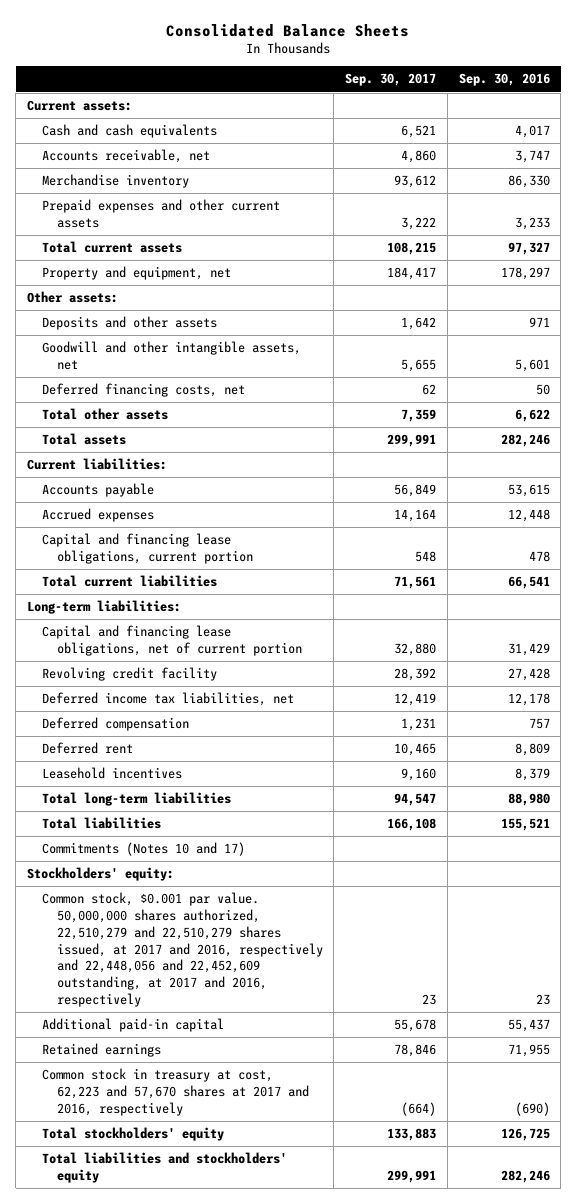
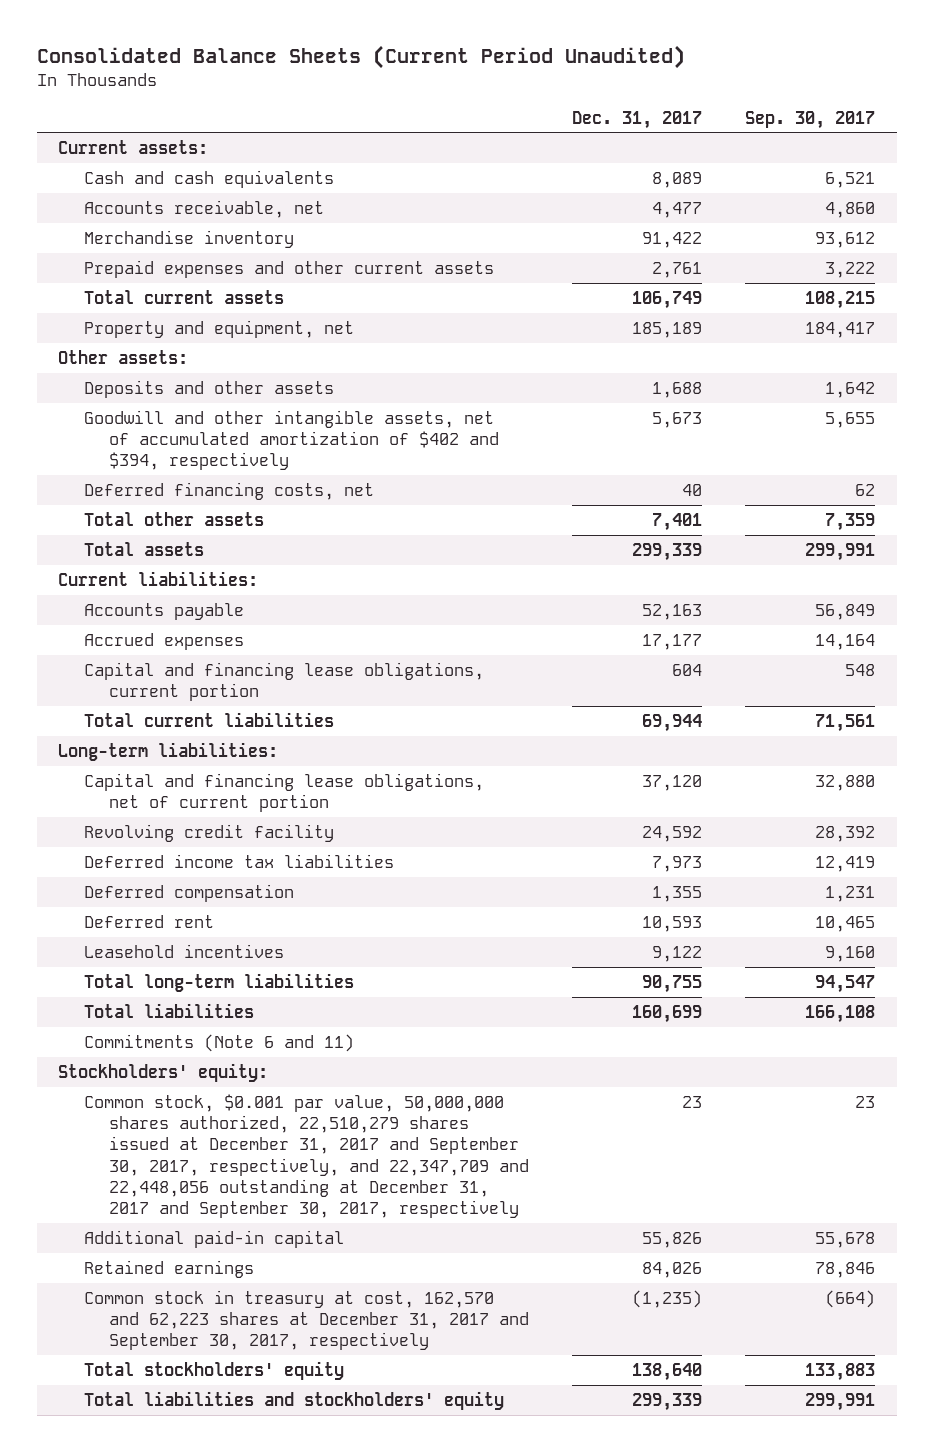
[166,23,410,37] Consolidated Balance Sheets -> [36,45,685,70] Consolidated Balance Sheets (Current Period Unaudited)
[458,73,550,87] Sep. 30, 2016 -> none
none -> [572,110,703,129] Dec. 31, 2017
[41,341,301,371] Goodwill and other intangible assets, net -> [83,409,499,471] Goodwill and other intangible assets, net of accumulated amortization of $402 and $394, respectively
[41,692,294,707] Deferred income tax liabilities, net -> [83,853,394,868] Deferred income tax liabilities
[41,842,245,857] Commitments (Notes 10 and 17) -> [83,1033,354,1052] Commitments (Note 6 and 11)
[41,892,323,1007] Common stock, $0.001 par value. 50,000,000 shares authorized, 22,510,279 and 22,510,279 shares issued, at 2017 and 2016, respectively and 22,448,056 and 22,452,609 outstanding, at 2017 and 2016, respectively -> [83,1093,529,1219] Common stock, $0.001 par value, 50,000,000 shares authorized, 22,510,279 shares issued at December 31, 2017 and September 30, 2017, respectively, and 22,347,709 and 22,448,056 outstanding at December 31, 2017 and September 30, 2017, respectively
[41,1068,309,1116] Common stock in treasury at cost, 62,223 and 57,670 shares at 2017 and 2016, respectively -> [83,1289,529,1351] Common stock in treasury at cost, 162,570 and 62,223 shares at December 31, 2017 and September 30, 2017, respectively

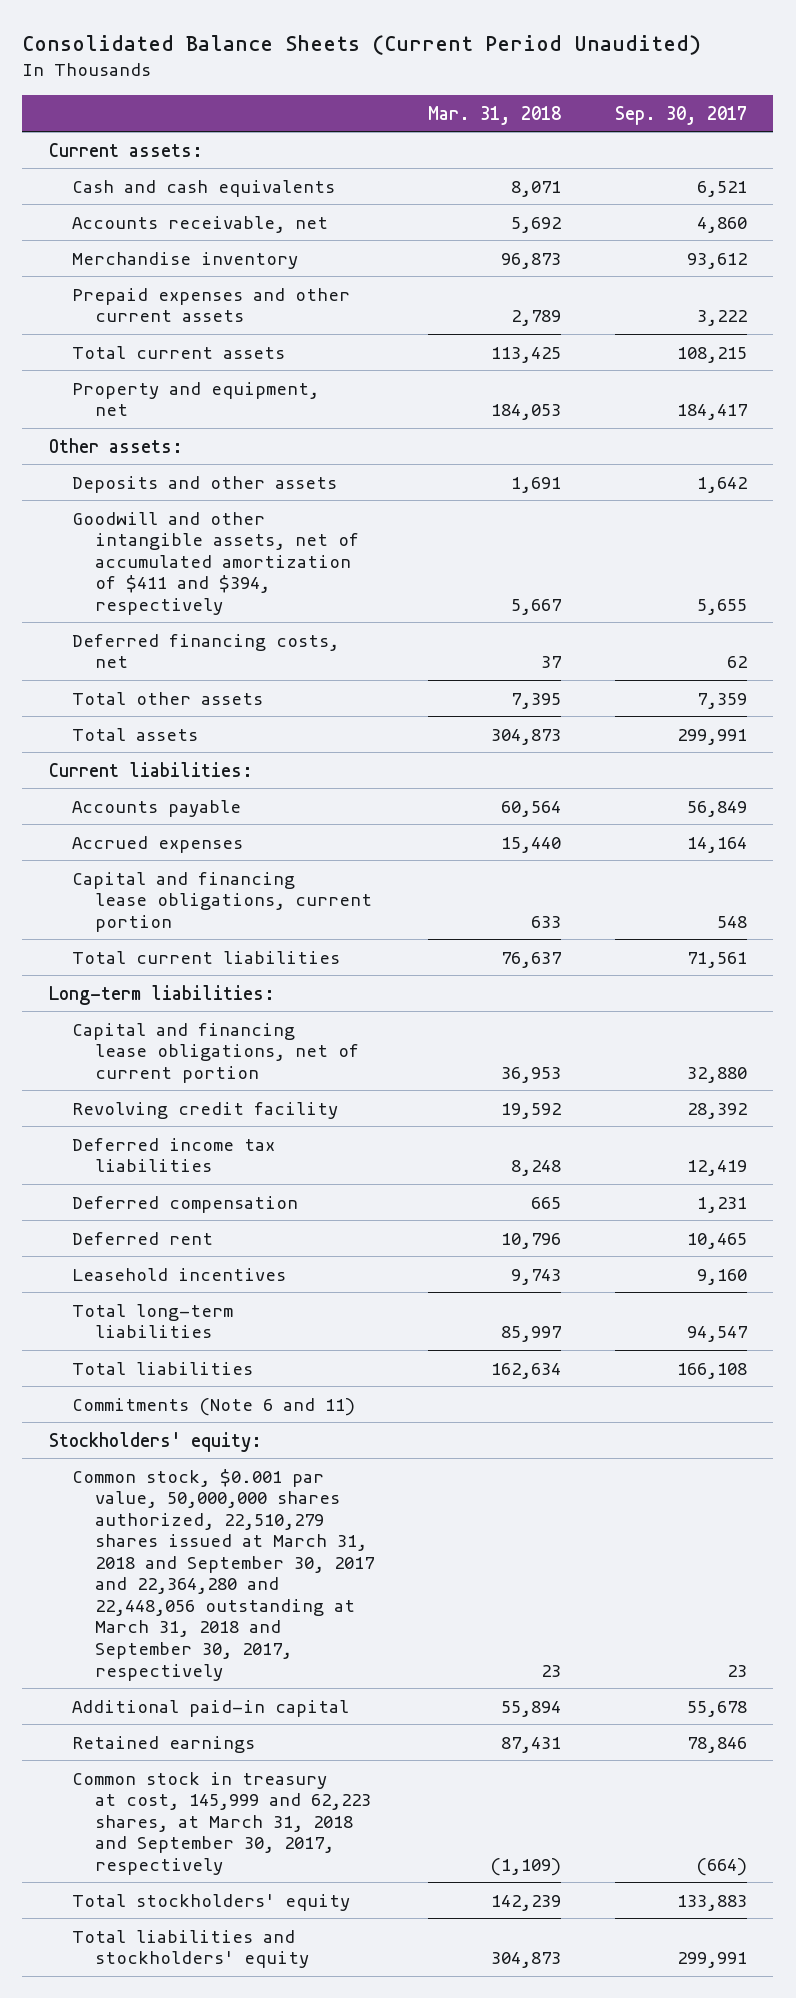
[572,110,703,129] Dec. 31, 2017 -> none
none -> [428,105,562,125] Mar. 31, 2018
[83,409,499,471] Goodwill and other intangible assets, net of accumulated amortization of $402 and $394, respectively -> [72,511,360,615] Goodwill and other intangible assets, net of accumulated amortization of $411 and $394, respectively
[83,1093,529,1219] Common stock, $0.001 par value, 50,000,000 shares authorized, 22,510,279 shares issued at December 31, 2017 and September 30, 2017, respectively, and 22,347,709 and 22,448,056 outstanding at December 31, 2017 and September 30, 2017, respectively -> [72,1468,375,1681] Common stock, $0.001 par value, 50,000,000 shares authorized, 22,510,279 shares issued at March 31, 2018 and September 30, 2017 and 22,364,280 and 22,448,056 outstanding at March 31, 2018 and September 30, 2017, respectively
[83,1289,529,1351] Common stock in treasury at cost, 162,570 and 62,223 shares at December 31, 2017 and September 30, 2017, respectively -> [72,1771,372,1875] Common stock in treasury at cost, 145,999 and 62,223 shares, at March 31, 2018 and September 30, 2017, respectively

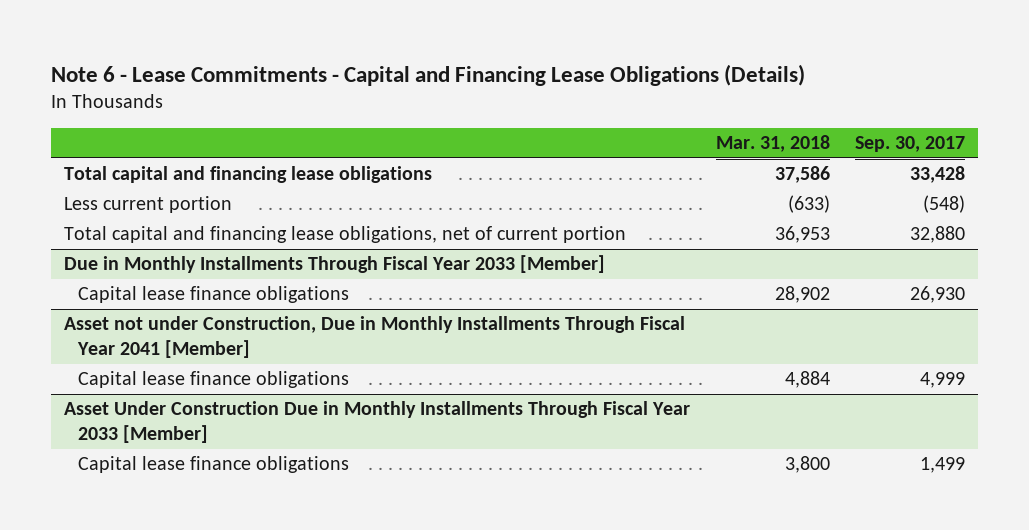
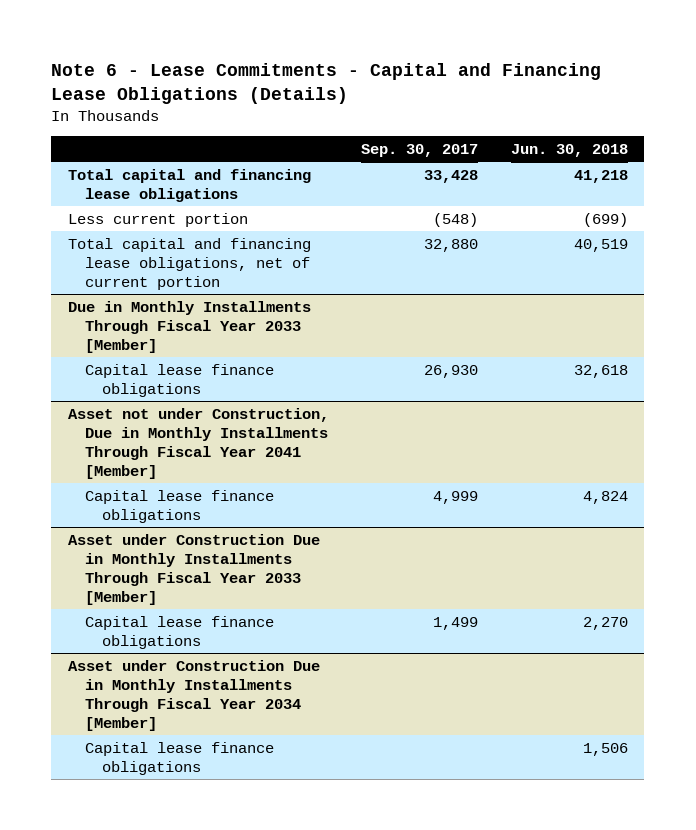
[715,135,830,153] Mar. 31, 2018 -> none
none -> [511,144,629,158] Jun. 30, 2018
[64,401,691,444] Asset Under Construction Due in Monthly Installments Through Fiscal Year 2033 [Member] -> [67,533,320,606] Asset under Construction Due in Monthly Installments Through Fiscal Year 2033 [Member]
none -> [67,659,320,732] Asset under Construction Due in Monthly Installments Through Fiscal Year 2034 [Member]
none -> [85,741,275,775] Capital lease finance obligations

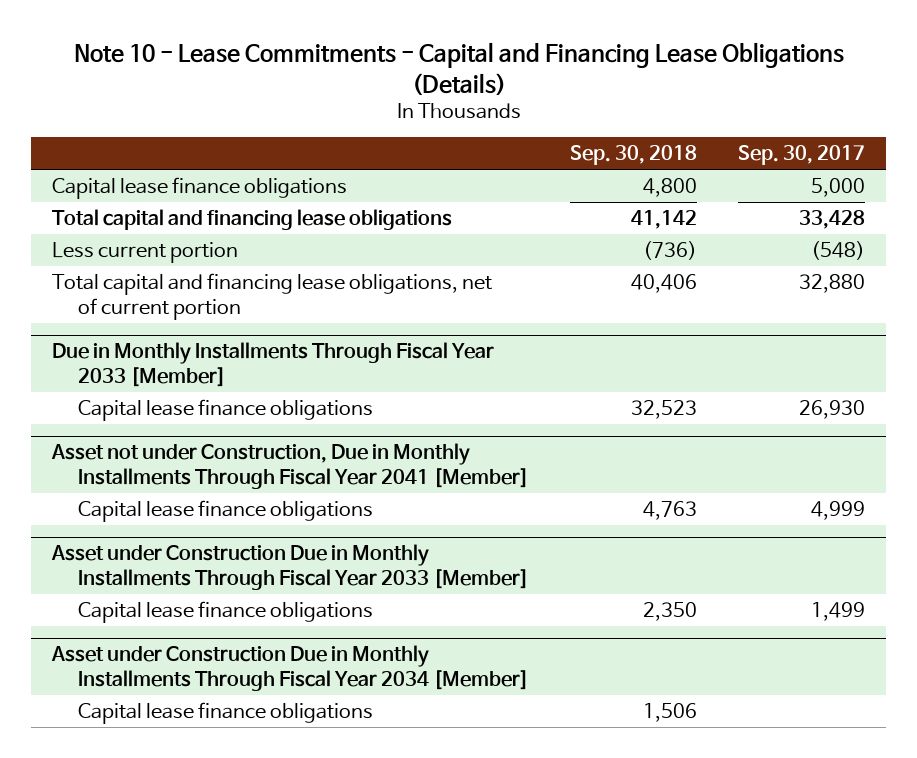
[51,62,602,104] Note 6 - Lease Commitments - Capital and Financing Lease Obligations (Details) -> [73,42,844,96] Note 10 - Lease Commitments - Capital and Financing Lease Obligations (Details)
[511,144,629,158] Jun. 30, 2018 -> none
none -> [570,145,698,166] Sep. 30, 2018
none -> [51,177,347,200] Capital lease finance obligations

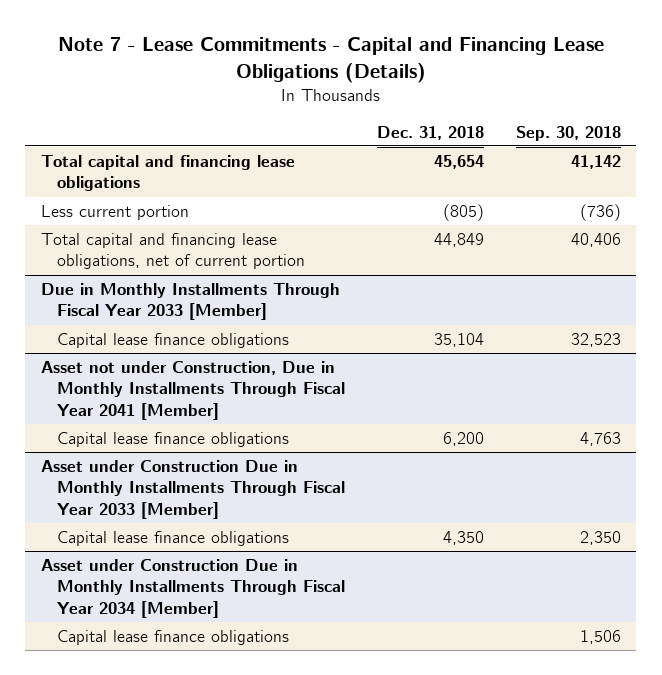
[73,42,844,96] Note 10 - Lease Commitments - Capital and Financing Lease Obligations (Details) -> [57,37,604,83] Note 7 - Lease Commitments - Capital and Financing Lease Obligations (Details)
[738,145,866,166] Sep. 30, 2017 -> none
none -> [377,125,485,140] Dec. 31, 2018
[51,177,347,200] Capital lease finance obligations -> none

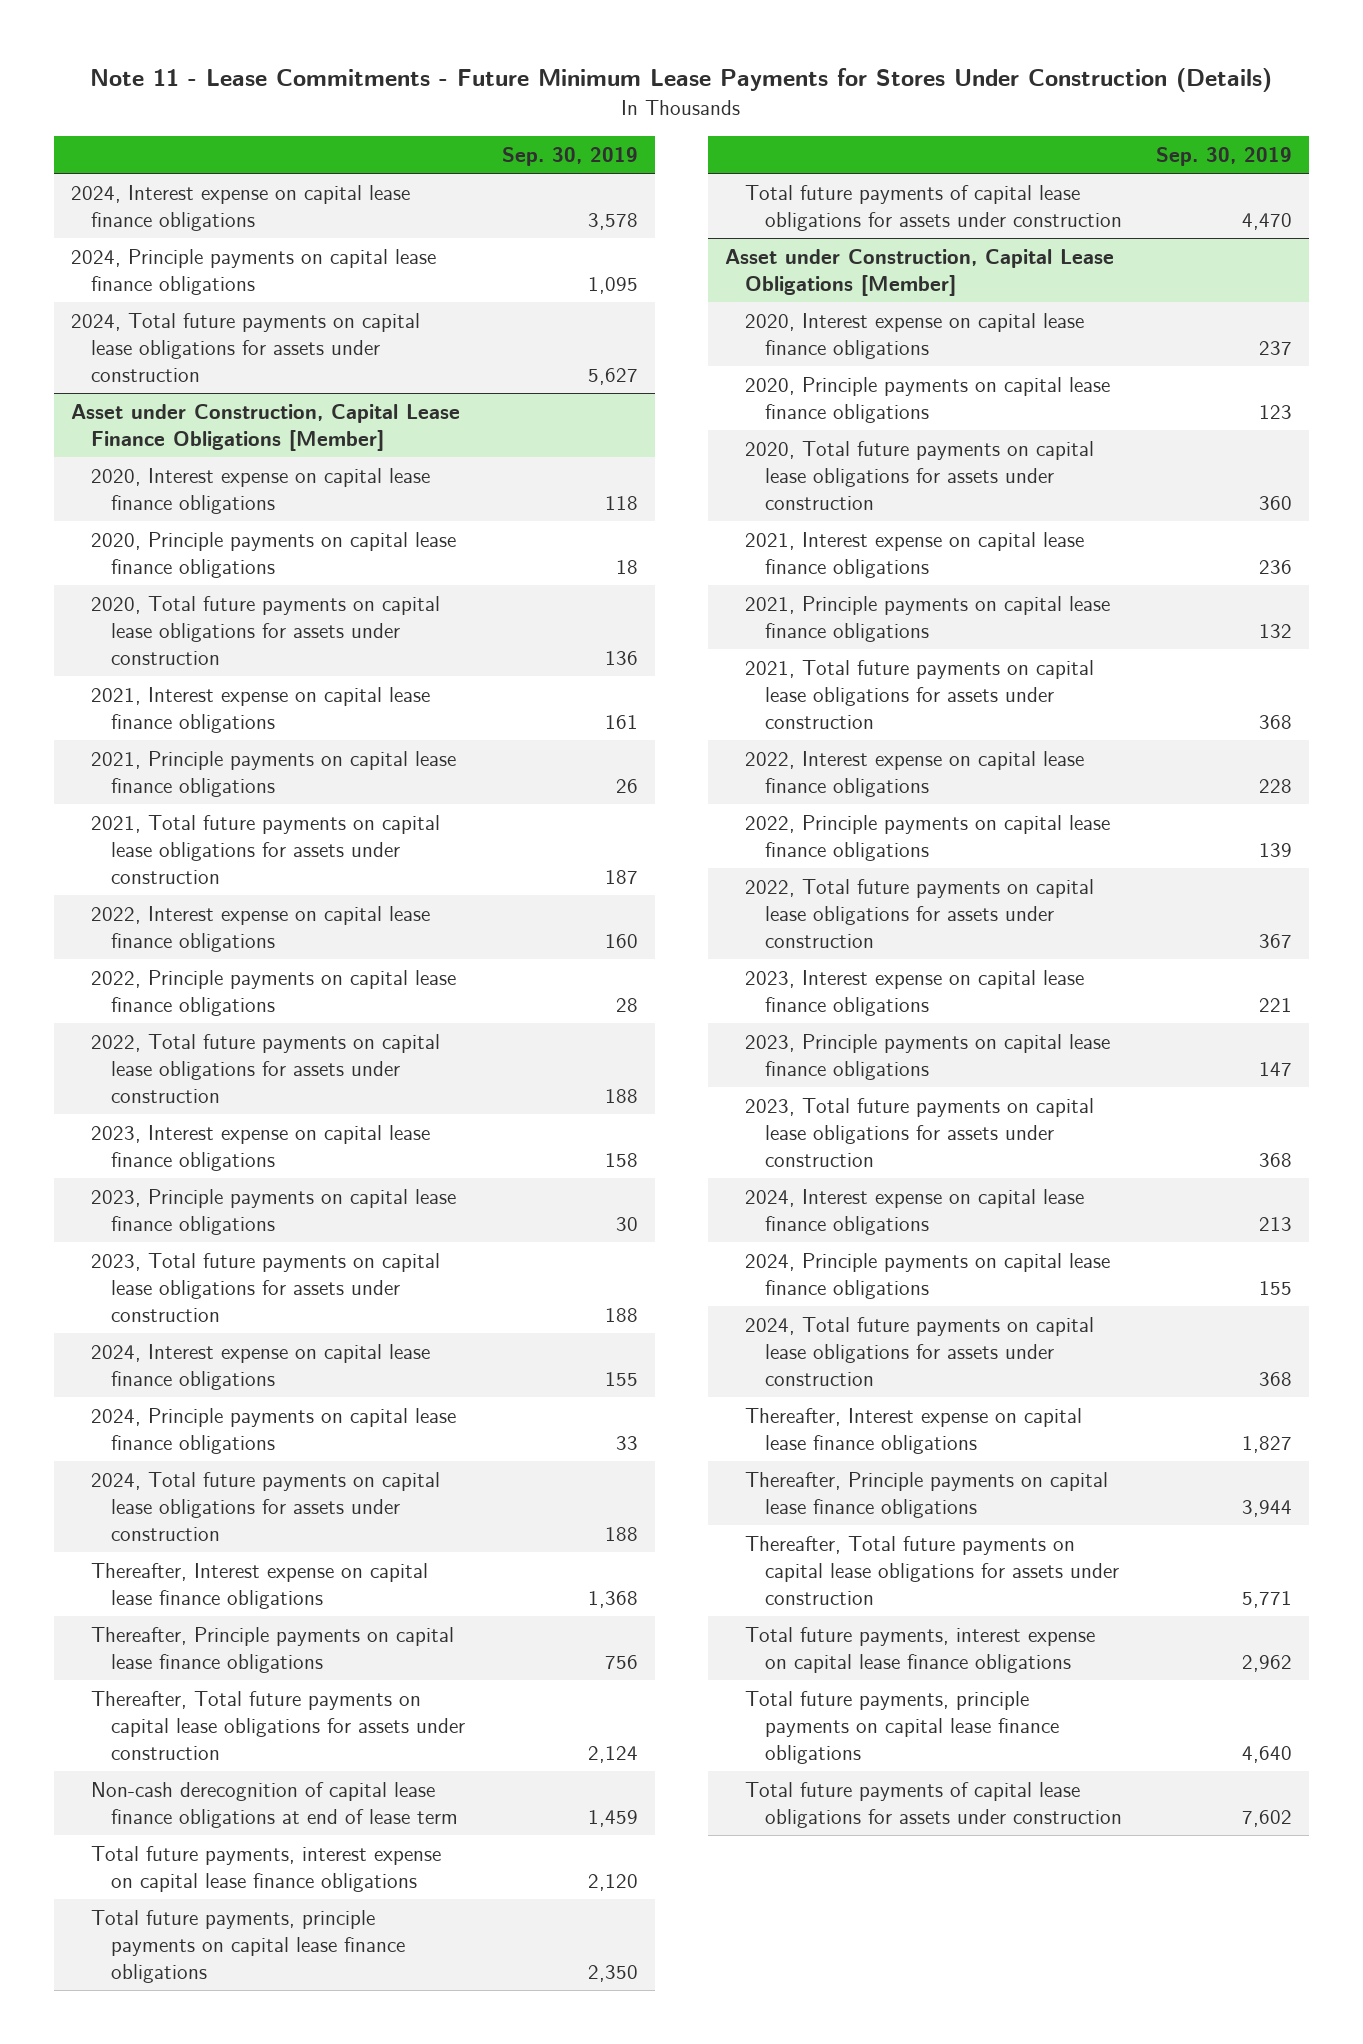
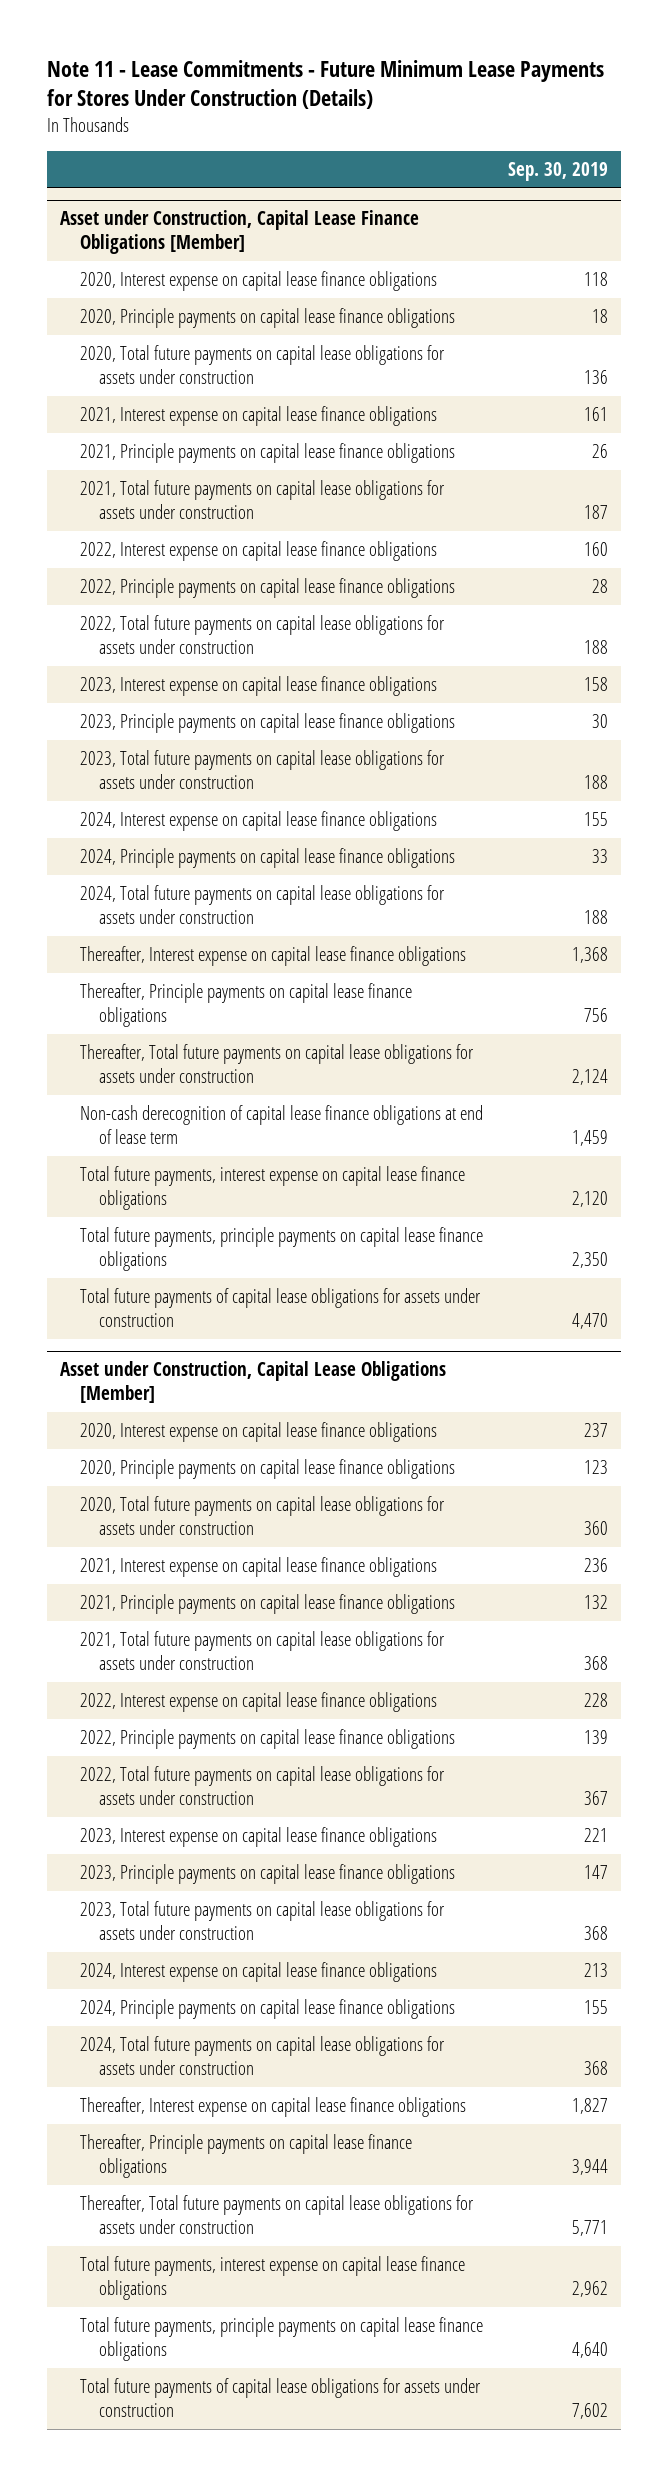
[70,185,410,231] 2024, Interest expense on capital lease finance obligations -> none
[70,249,436,295] 2024, Principle payments on capital lease finance obligations -> none
[70,313,420,382] 2024, Total future payments on capital lease obligations for assets under construction -> none

